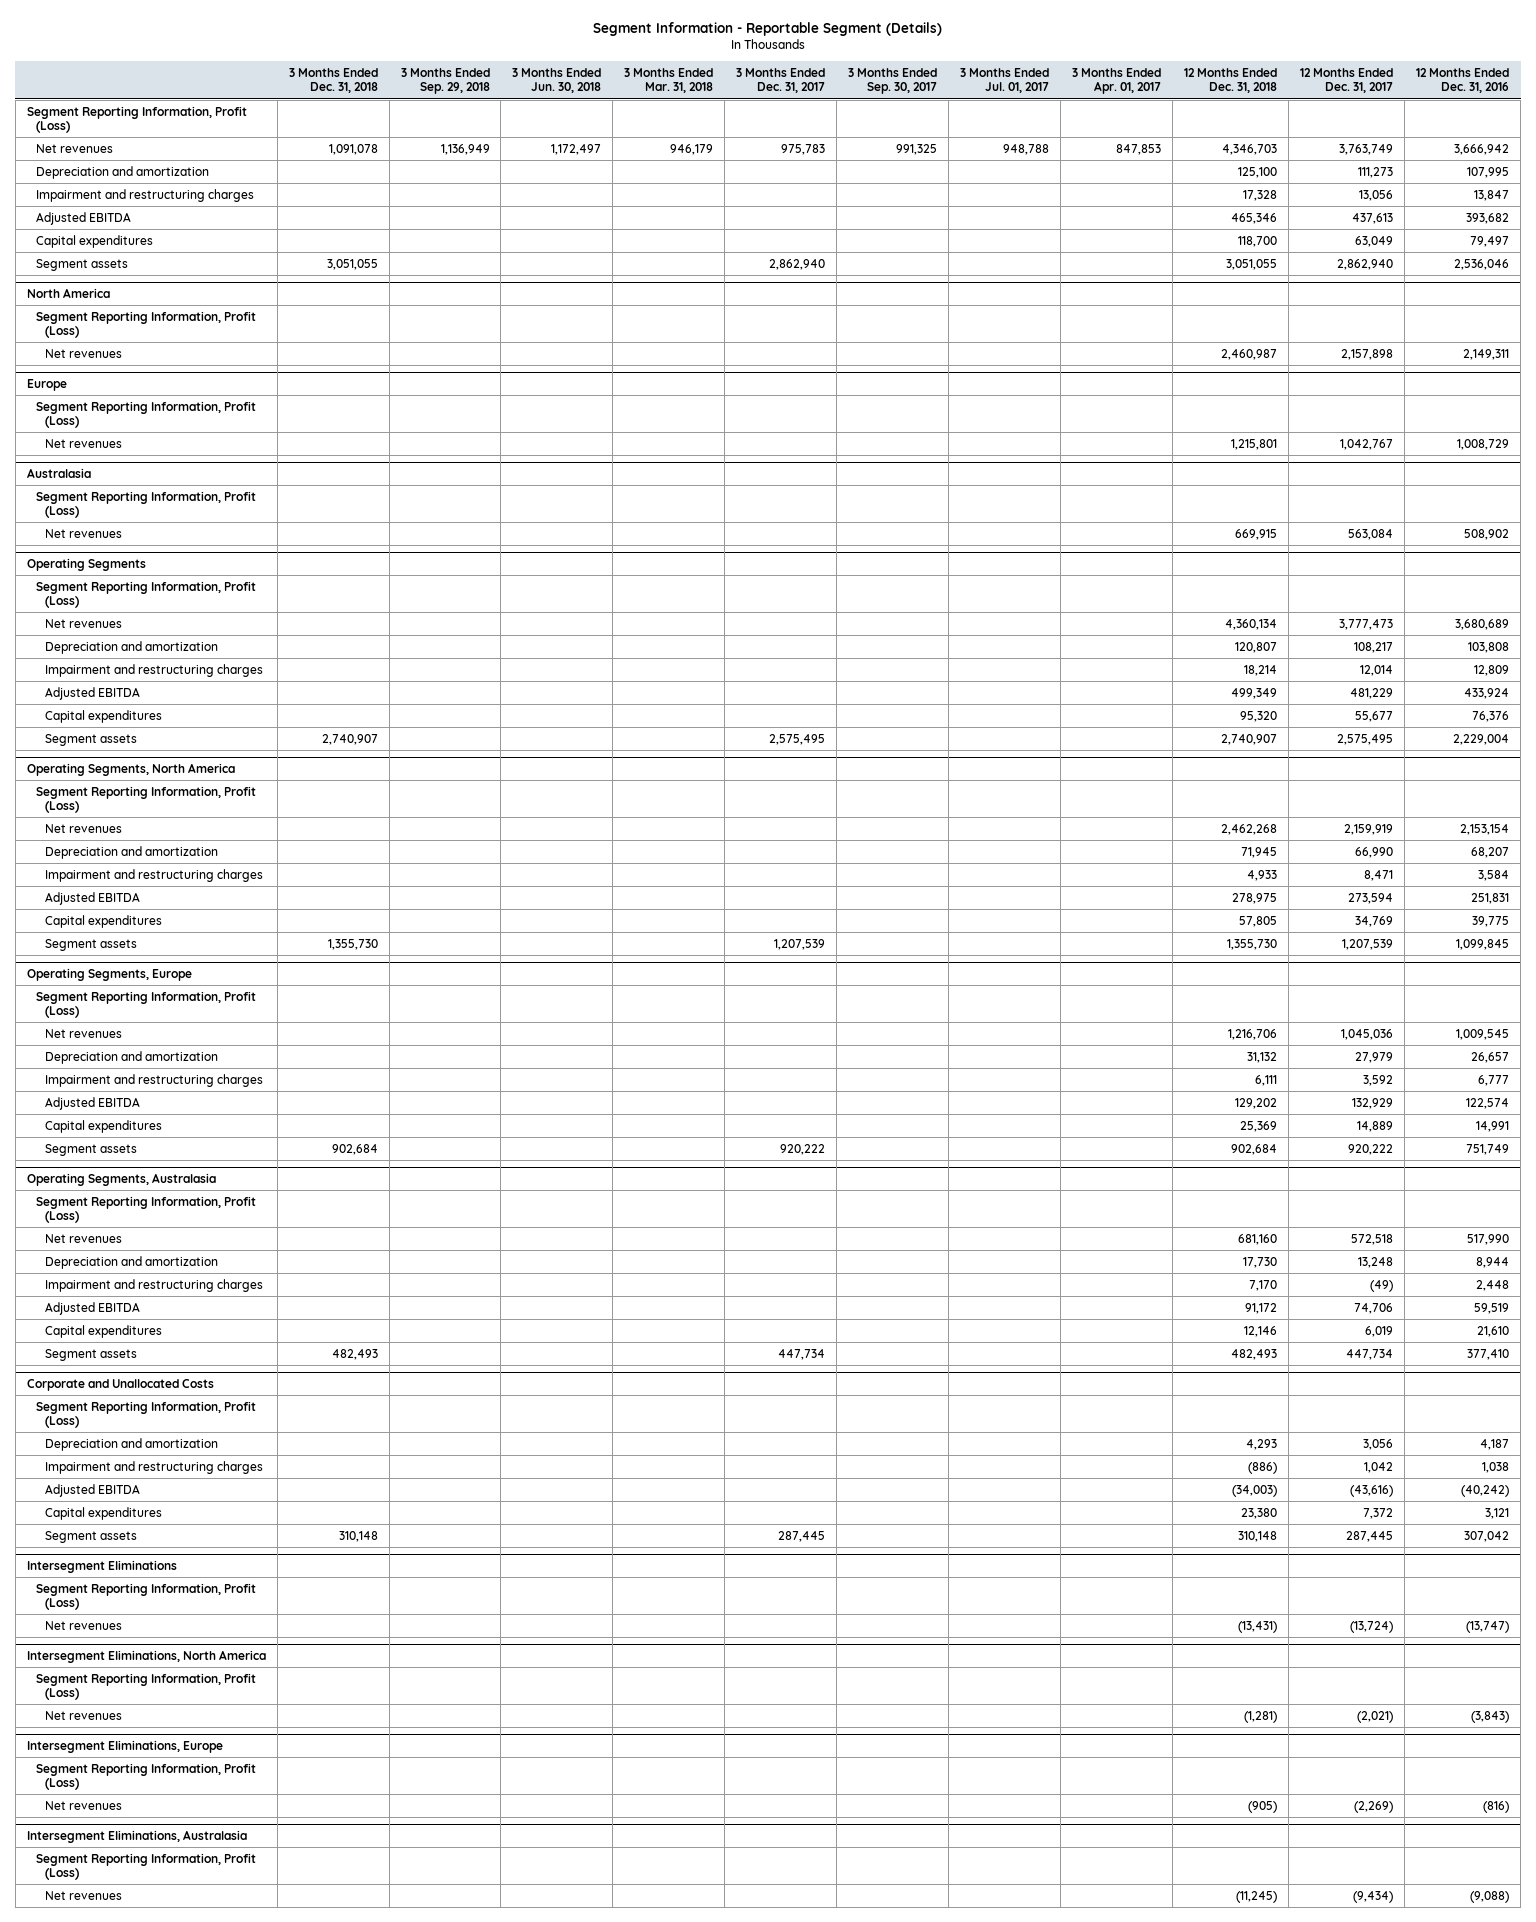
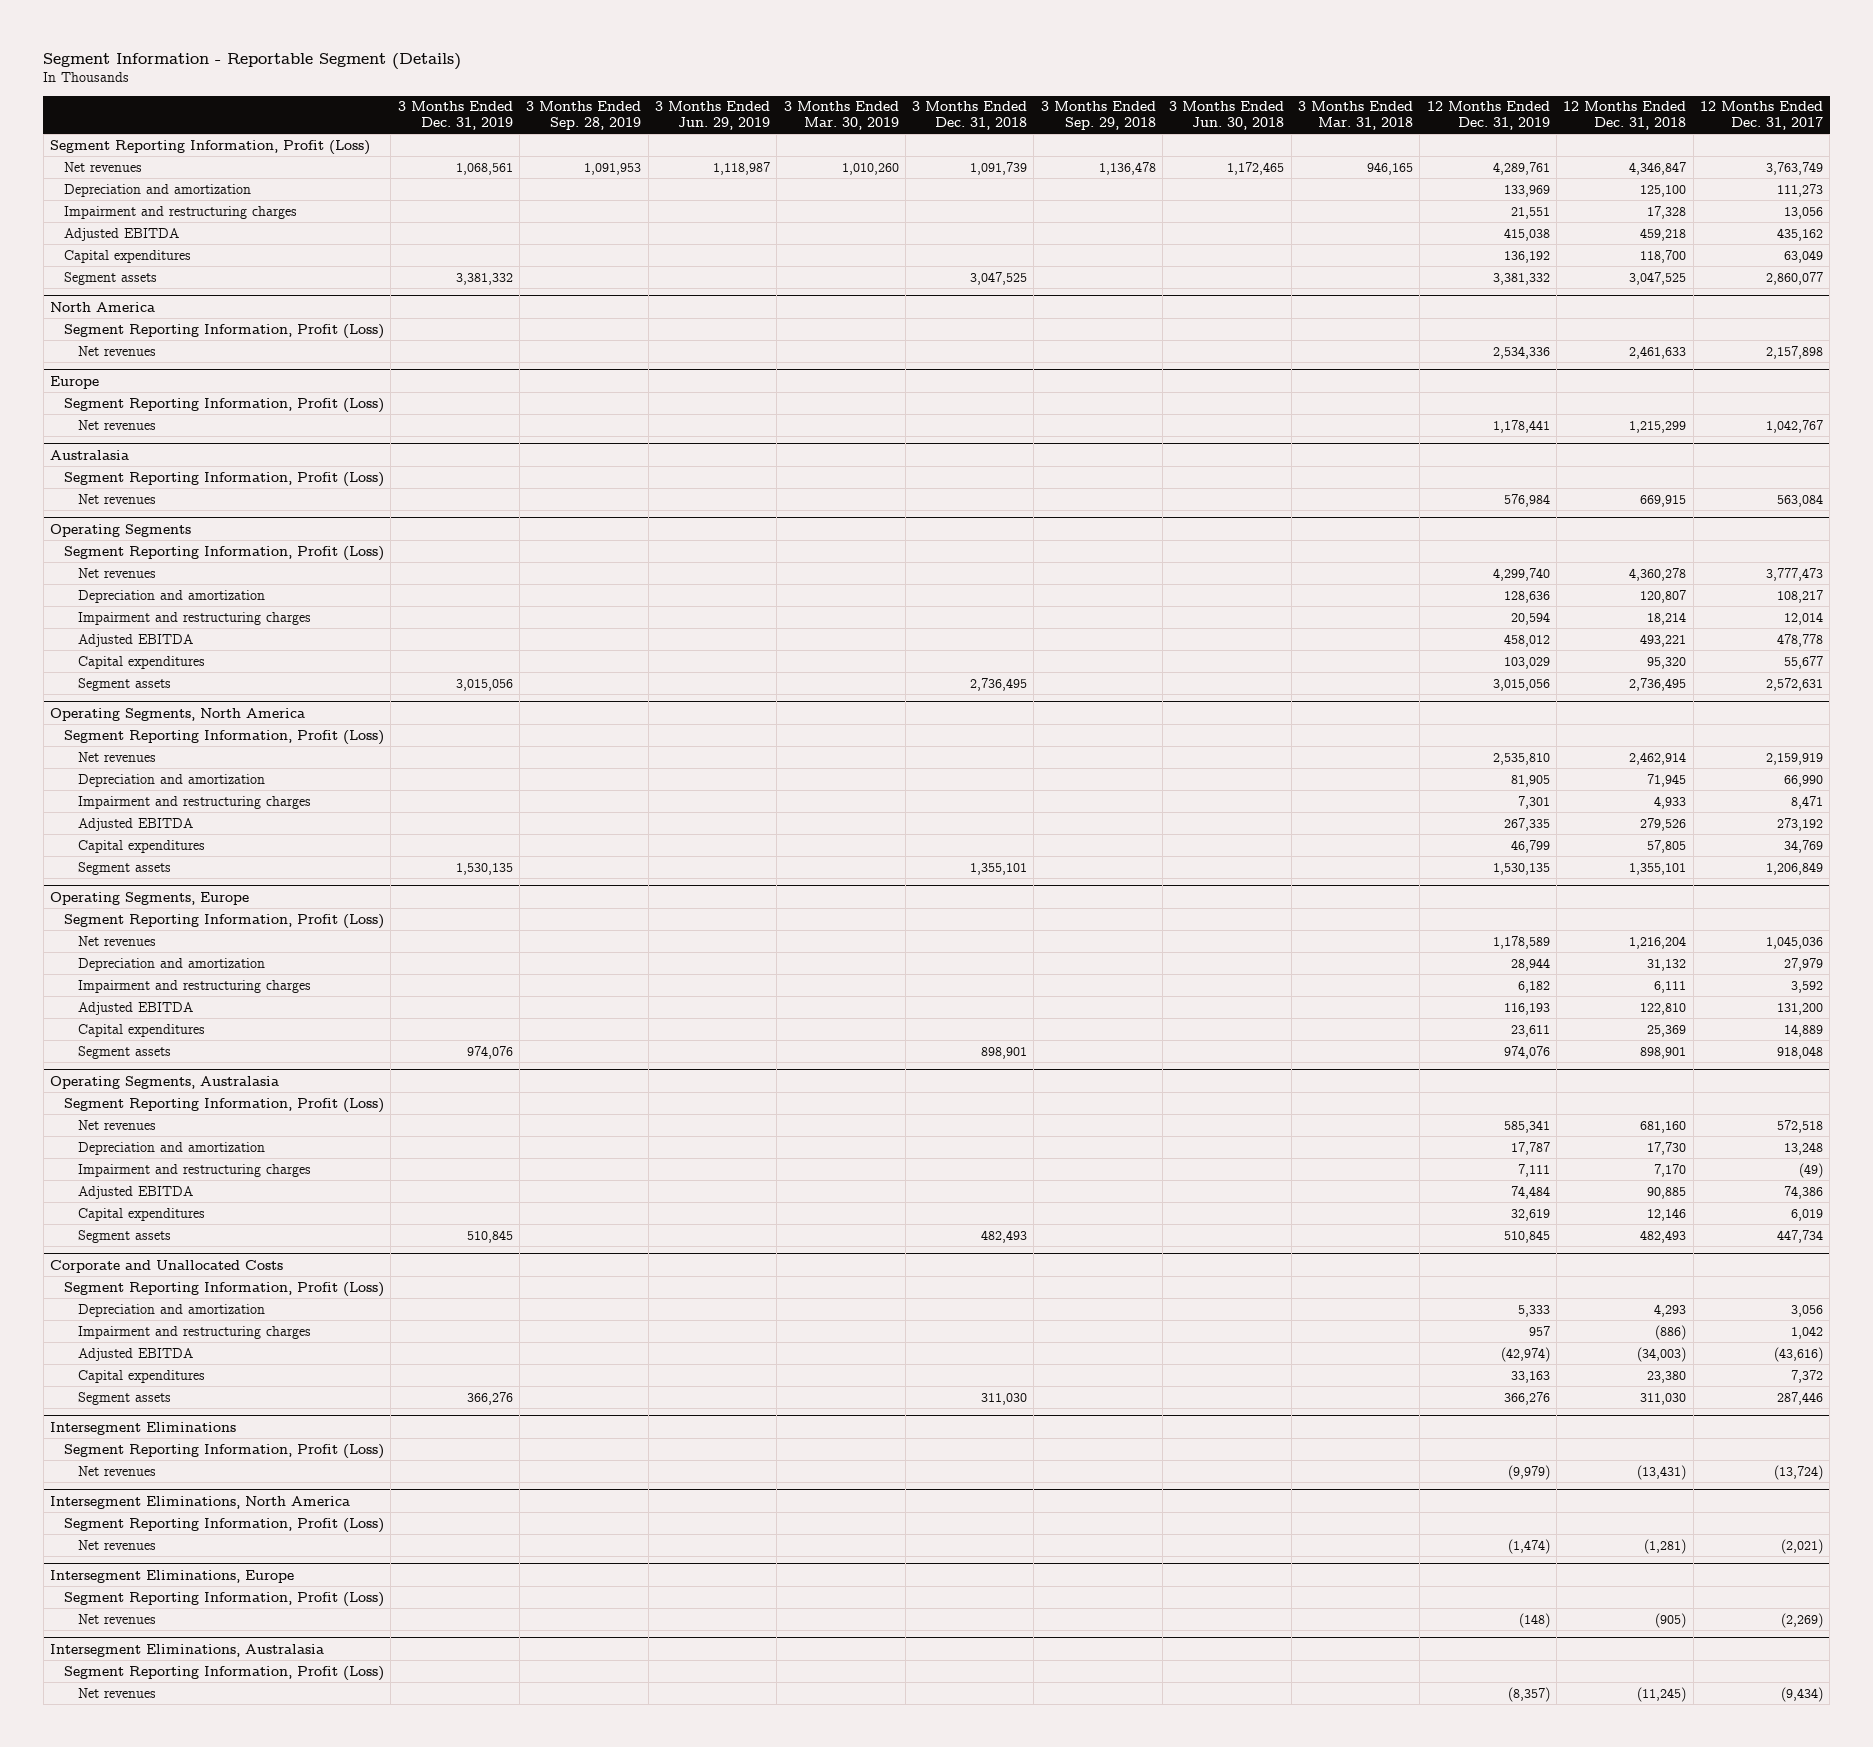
[736,67,826,94] 3 Months Ended Dec. 31, 2017 -> none
[848,67,938,95] 3 Months Ended Sep. 30, 2017 -> none
[960,67,1050,94] 3 Months Ended Jul. 01, 2017 -> none
[1072,67,1162,95] 3 Months Ended Apr. 01, 2017 -> none
[1416,67,1510,94] 12 Months Ended Dec. 31, 2016 -> none
none -> [397,101,513,130] 3 Months Ended Dec. 31, 2019
none -> [526,101,642,130] 3 Months Ended Sep. 28, 2019
none -> [654,101,770,130] 3 Months Ended Jun. 29, 2019
none -> [783,101,899,130] 3 Months Ended Mar. 30, 2019
none -> [1426,101,1550,130] 12 Months Ended Dec. 31, 2019
[328,143,378,155] 1,091,078 -> [970,161,1028,175] 1,091,739
[440,143,490,155] 1,136,949 -> [1098,161,1156,175] 1,136,478
[551,143,602,155] 1,172,497 -> [1227,161,1285,175] 1,172,465
[670,143,714,155] 946,179 -> [1367,161,1414,175] 946,165
[1222,143,1278,155] 4,346,703 -> [1629,161,1687,175] 4,346,847
[1231,212,1278,224] 465,346 -> [1640,227,1687,241] 459,218
[1352,212,1394,224] 437,613 -> [1776,227,1823,241] 435,162
[326,258,378,270] 3,051,055 -> [970,271,1028,285] 3,047,525
[1226,258,1278,270] 3,051,055 -> [1629,271,1687,285] 3,047,525
[1337,258,1394,270] 2,862,940 -> [1765,271,1823,285] 2,860,077
[1221,348,1278,360] 2,460,987 -> [1629,345,1687,359] 2,461,633
[1231,438,1278,450] 1,215,801 -> [1629,420,1687,433] 1,215,299
[1225,618,1278,630] 4,360,134 -> [1629,567,1687,581] 4,360,278
[1231,687,1278,699] 499,349 -> [1640,633,1687,647] 493,221
[1350,687,1394,699] 481,229 -> [1776,633,1823,647] 478,778
[321,733,378,745] 2,740,907 -> [970,677,1028,691] 2,736,495
[1221,733,1278,745] 2,740,907 -> [1629,677,1687,691] 2,736,495
[1337,733,1394,745] 2,575,495 -> [1765,677,1823,691] 2,572,631
[1221,823,1278,835] 2,462,268 -> [1629,751,1687,765] 2,462,914
[1232,892,1278,904] 278,975 -> [1640,817,1687,831] 279,526
[1348,892,1394,904] 273,594 -> [1776,817,1823,831] 273,192
[327,938,378,950] 1,355,730 -> [970,862,1028,875] 1,355,101
[1227,938,1278,950] 1,355,730 -> [1629,862,1687,875] 1,355,101
[1342,938,1394,950] 1,207,539 -> [1765,861,1823,875] 1,206,849
[1228,1028,1278,1040] 1,216,706 -> [1629,935,1687,949] 1,216,204
[1235,1097,1278,1109] 129,202 -> [1640,1002,1687,1015] 122,810
[1352,1097,1394,1109] 132,929 -> [1776,1002,1823,1015] 131,200
[331,1143,378,1155] 902,684 -> [981,1046,1028,1059] 898,901
[1231,1143,1278,1155] 902,684 -> [1640,1046,1687,1059] 898,901
[1348,1143,1394,1155] 920,222 -> [1776,1045,1823,1059] 918,048
[1245,1302,1278,1314] 91,172 -> [1647,1186,1687,1199] 90,885
[1354,1302,1394,1314] 74,706 -> [1783,1185,1823,1199] 74,386
[338,1530,378,1542] 310,148 -> [981,1392,1028,1405] 311,030
[1238,1530,1278,1542] 310,148 -> [1640,1392,1687,1405] 311,030
[1346,1530,1394,1542] 287,445 -> [1776,1391,1823,1405] 287,446

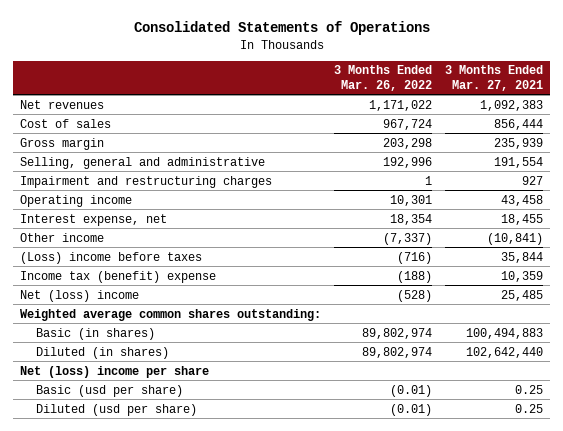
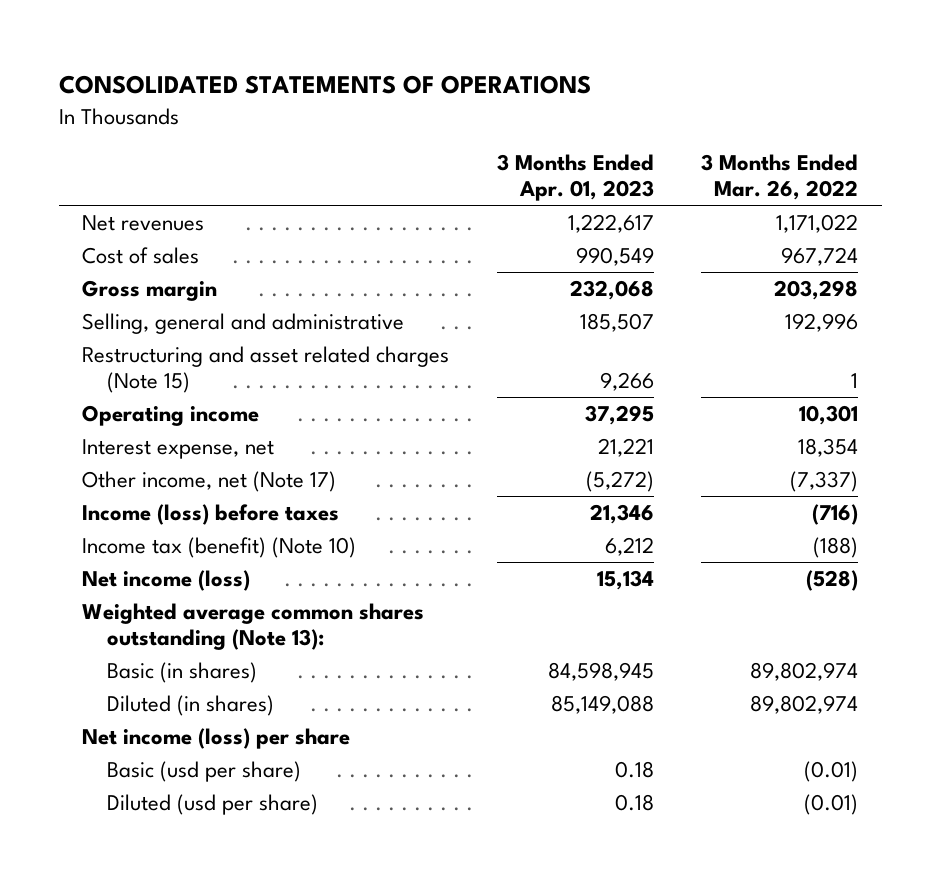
[133,21,430,36] Consolidated Statements of Operations -> [58,75,591,95] CONSOLIDATED STATEMENTS OF OPERATIONS
[445,65,544,91] 3 Months Ended Mar. 27, 2021 -> none
none -> [496,153,654,201] 3 Months Ended Apr. 01, 2023
[19,175,272,188] Impairment and restructuring charges -> none
none -> [82,345,450,393] Restructuring and asset related charges (Note 15)
[19,232,104,242] Other income -> [82,470,337,492] Other income, net (Note 17)
[19,251,202,264] (Loss) income before taxes -> [82,503,340,525] Income (loss) before taxes
[19,270,216,283] Income tax (benefit) expense -> [82,536,357,558] Income tax (benefit) (Note 10)
[19,289,139,302] Net (loss) income -> [82,569,251,591] Net income (loss)
[19,308,321,321] Weighted average common shares outstanding: -> [82,602,425,650] Weighted average common shares outstanding (Note 13):
[19,365,209,378] Net (loss) income per share -> [82,727,351,749] Net income (loss) per share

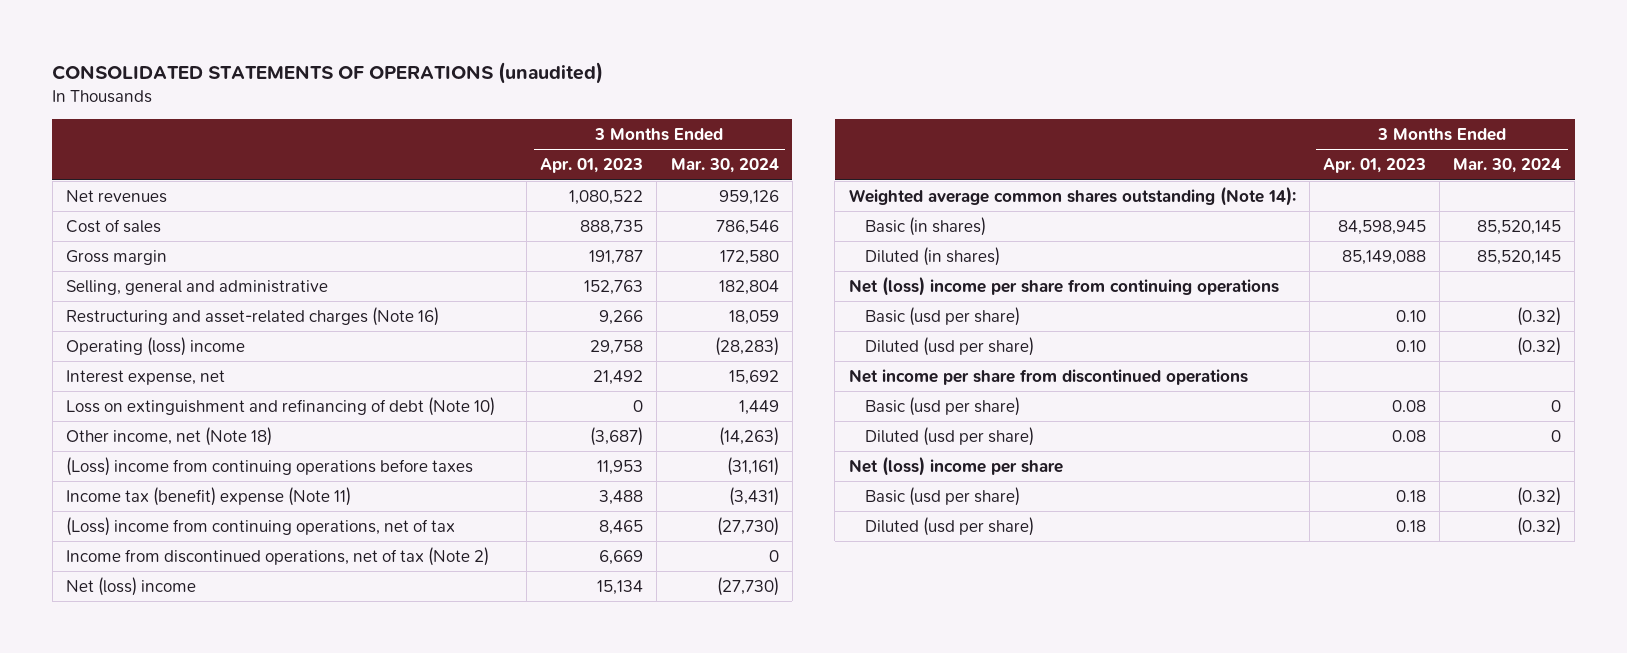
[58,75,591,95] CONSOLIDATED STATEMENTS OF OPERATIONS -> [52,61,604,84] CONSOLIDATED STATEMENTS OF OPERATIONS (unaudited)
[701,153,859,200] 3 Months Ended Mar. 26, 2022 -> none
none -> [670,158,779,174] Mar. 30, 2024
[567,213,654,233] 1,222,617 -> [569,189,644,205] 1,080,522
[575,246,654,266] 990,549 -> [580,219,644,235] 888,735
[569,279,654,300] 232,068 -> [589,249,644,265] 191,787
[579,312,654,332] 185,507 -> [584,279,644,295] 152,763
[82,345,450,393] Restructuring and asset related charges (Note 15) -> [66,306,440,326] Restructuring and asset-related charges (Note 16)
[82,404,260,426] Operating income -> [66,336,246,356] Operating (loss) income
[584,404,654,425] 37,295 -> [590,339,644,355] 29,758
[597,437,654,457] 21,221 -> [593,369,644,385] 21,492
none -> [66,396,496,416] Loss on extinguishment and refinancing of debt (Note 10)
[82,470,337,492] Other income, net (Note 17) -> [66,426,273,446] Other income, net (Note 18)
[585,470,654,492] (5,272) -> [590,426,644,446] (3,687)
[82,503,340,525] Income (loss) before taxes -> [66,456,474,476] (Loss) income from continuing operations before taxes
[589,503,654,524] 21,346 -> [597,459,644,475] 11,953
[82,536,357,558] Income tax (benefit) (Note 10) -> [66,486,352,506] Income tax (benefit) expense (Note 11)
[604,536,654,556] 6,212 -> [599,489,644,505] 3,488
none -> [66,516,456,536] (Loss) income from continuing operations, net of tax
none -> [66,546,490,566] Income from discontinued operations, net of tax (Note 2)
[82,569,251,591] Net income (loss) -> [66,576,197,596] Net (loss) income
[82,602,425,650] Weighted average common shares outstanding (Note 13): -> [848,185,1296,206] Weighted average common shares outstanding (Note 14):
[82,727,351,749] Net income (loss) per share -> [848,275,1279,296] Net (loss) income per share from continuing operations
none -> [865,306,1021,326] Basic (usd per share)
none -> [865,336,1035,356] Diluted (usd per share)
none -> [848,368,1248,385] Net income per share from discontinued operations
none -> [865,396,1021,416] Basic (usd per share)
none -> [865,426,1035,446] Diluted (usd per share)
none -> [848,455,1063,476] Net (loss) income per share

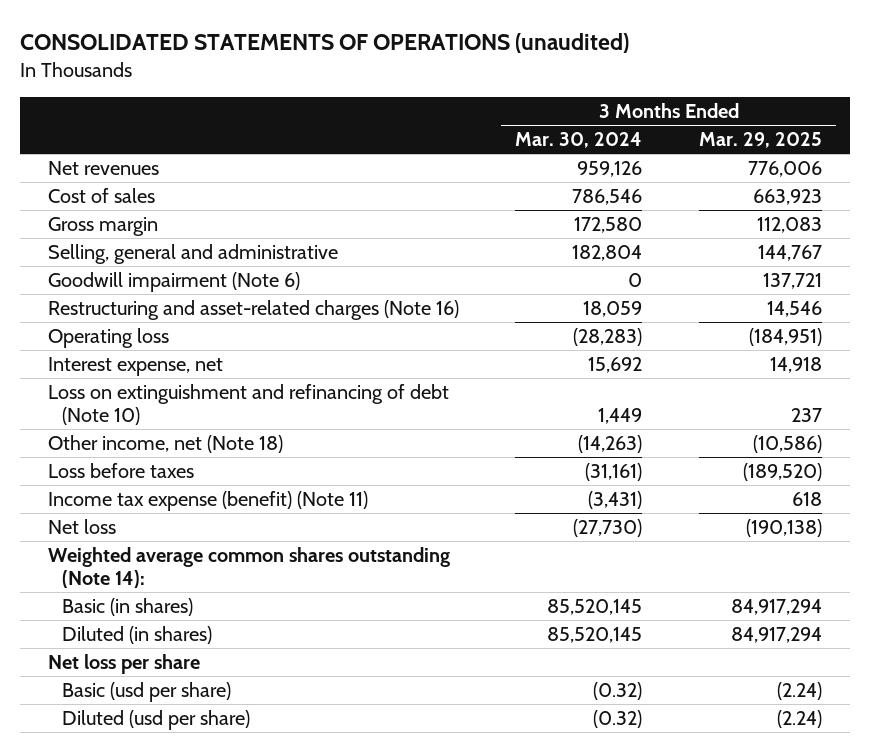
[540,158,644,174] Apr. 01, 2023 -> none
none -> [698,132,822,149] Mar. 29, 2025
none -> [47,272,300,293] Goodwill impairment (Note 6)
[66,336,246,356] Operating (loss) income -> [47,328,169,349] Operating loss
[66,516,456,536] (Loss) income from continuing operations, net of tax -> none
[66,546,490,566] Income from discontinued operations, net of tax (Note 2) -> none
[66,456,474,476] (Loss) income from continuing operations before taxes -> [47,463,194,479] Loss before taxes
[66,486,352,506] Income tax (benefit) expense (Note 11) -> [47,491,368,512] Income tax expense (benefit) (Note 11)
[66,576,197,596] Net (loss) income -> [47,519,116,535] Net loss
[848,275,1279,296] Net (loss) income per share from continuing operations -> none
[865,306,1021,326] Basic (usd per share) -> none
[865,336,1035,356] Diluted (usd per share) -> none
[848,368,1248,385] Net income per share from discontinued operations -> none
[865,396,1021,416] Basic (usd per share) -> none
[865,426,1035,446] Diluted (usd per share) -> none
[848,455,1063,476] Net (loss) income per share -> [47,654,200,675] Net loss per share

